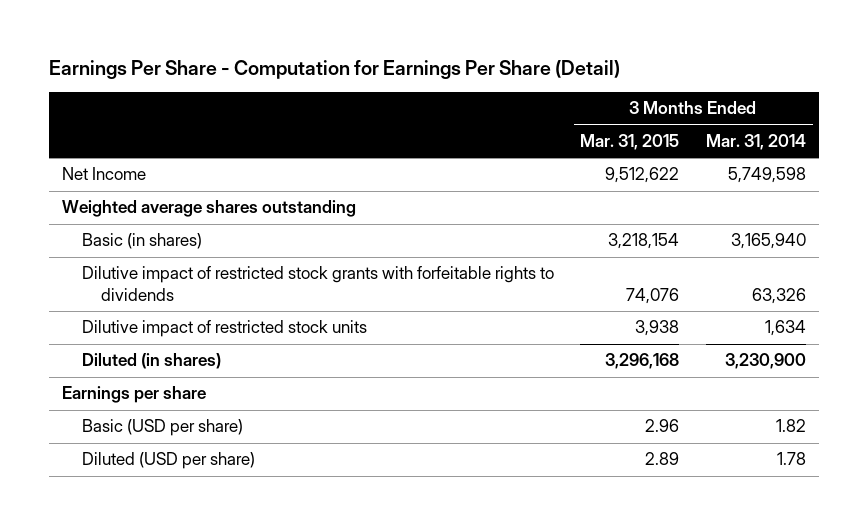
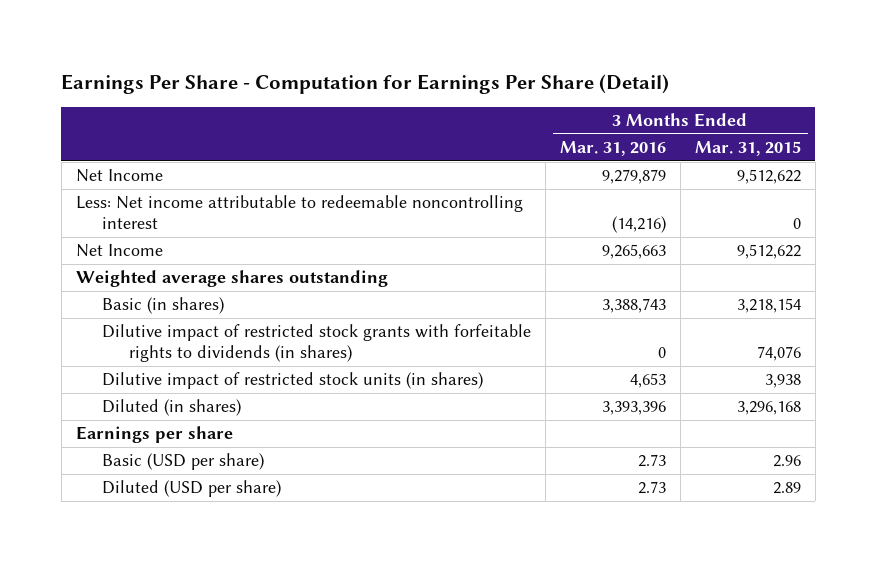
[706,133,807,150] Mar. 31, 2014 -> none
none -> [559,141,666,157] Mar. 31, 2016
none -> [75,195,523,230] Less: Net income attributable to redeemable noncontrolling interest
none -> [75,244,163,258] Net Income
[81,266,554,301] Dilutive impact of restricted stock grants with forfeitable rights to dividends -> [102,324,532,363] Dilutive impact of restricted stock grants with forfeitable rights to dividends (in shares)
[81,320,367,338] Dilutive impact of restricted stock units -> [102,372,484,390] Dilutive impact of restricted stock units (in shares)

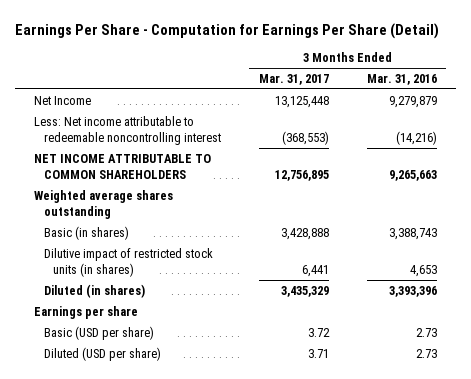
[694,141,801,157] Mar. 31, 2015 -> none
none -> [258,73,329,85] Mar. 31, 2017
[75,244,163,258] Net Income -> [34,153,212,179] NET INCOME ATTRIBUTABLE TO COMMON SHAREHOLDERS
[102,324,532,363] Dilutive impact of restricted stock grants with forfeitable rights to dividends (in shares) -> none

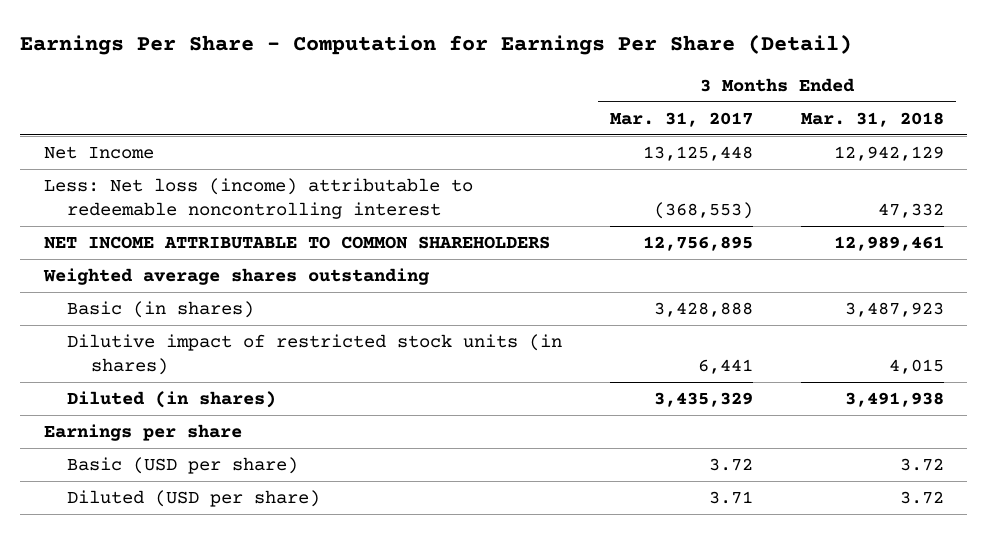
[366,73,437,85] Mar. 31, 2016 -> none
none -> [800,111,944,127] Mar. 31, 2018
[34,115,221,145] Less: Net income attributable to redeemable noncontrolling interest -> [43,177,473,220] Less: Net loss (income) attributable to redeemable noncontrolling interest

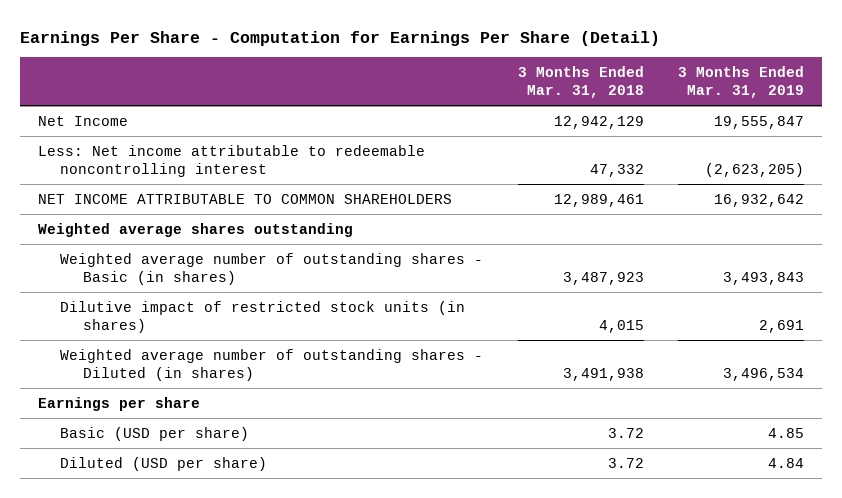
[610,111,754,127] Mar. 31, 2017 -> none
none -> [678,66,805,99] 3 Months Ended Mar. 31, 2019
[43,177,473,220] Less: Net loss (income) attributable to redeemable noncontrolling interest -> [37,144,425,177] Less: Net income attributable to redeemable noncontrolling interest
[67,300,255,318] Basic (in shares) -> [60,252,484,285] Weighted average number of outstanding shares - Basic (in shares)
[67,390,277,408] Diluted (in shares) -> [60,348,484,381] Weighted average number of outstanding shares - Diluted (in shares)

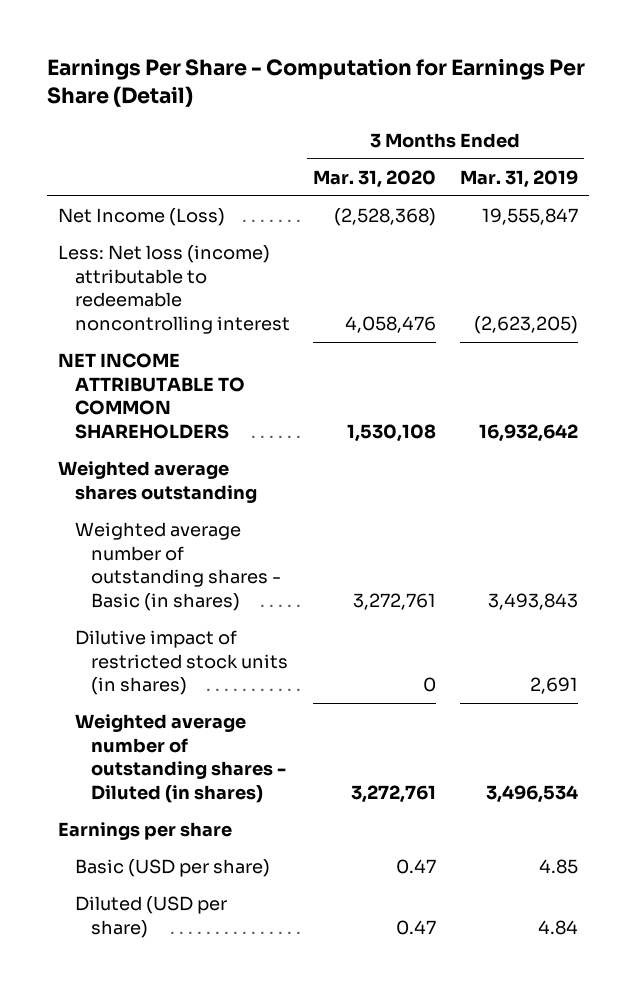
[517,66,644,99] 3 Months Ended Mar. 31, 2018 -> none
none -> [313,169,437,188] Mar. 31, 2020
[37,115,128,126] Net Income -> [58,208,226,227] Net Income (Loss)
[37,144,425,177] Less: Net income attributable to redeemable noncontrolling interest -> [58,245,290,335] Less: Net loss (income) attributable to redeemable noncontrolling interest

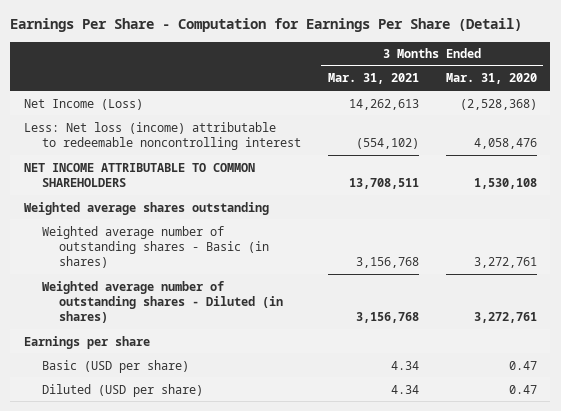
[459,169,578,188] Mar. 31, 2019 -> none
none -> [327,73,419,85] Mar. 31, 2021
[74,630,289,696] Dilutive impact of restricted stock units (in shares) -> none

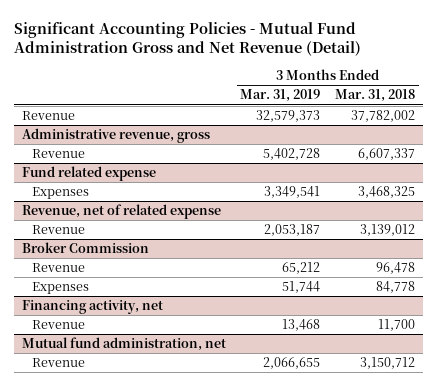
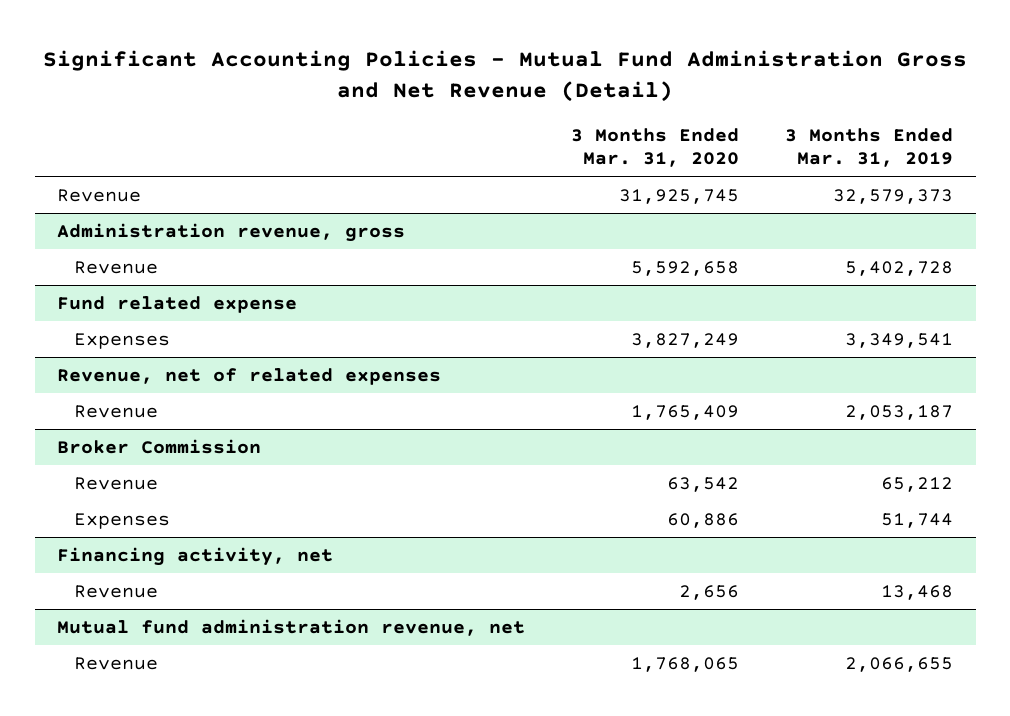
[335,89,416,103] Mar. 31, 2018 -> none
none -> [571,127,740,168] 3 Months Ended Mar. 31, 2020
[21,128,210,144] Administrative revenue, gross -> [57,222,406,242] Administration revenue, gross
[21,204,221,220] Revenue, net of related expense -> [57,367,442,385] Revenue, net of related expenses
[21,337,226,352] Mutual fund administration, net -> [57,618,526,636] Mutual fund administration revenue, net

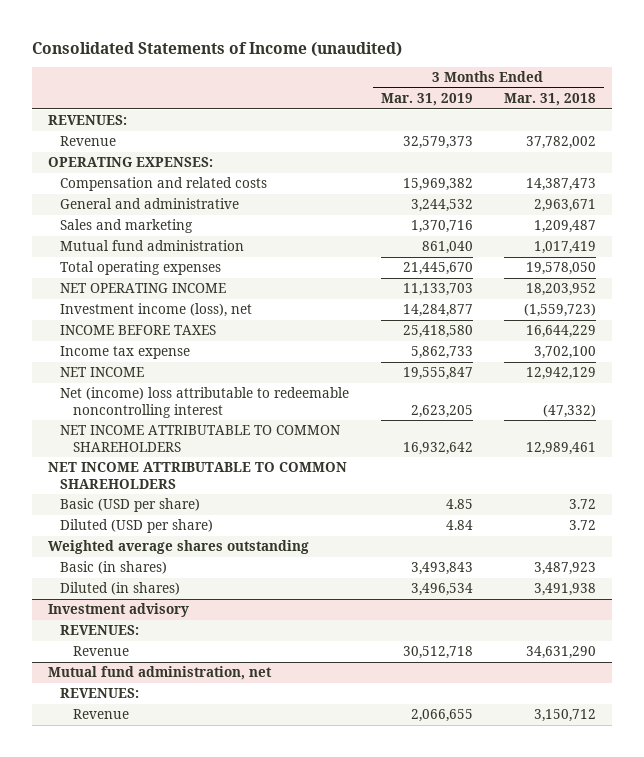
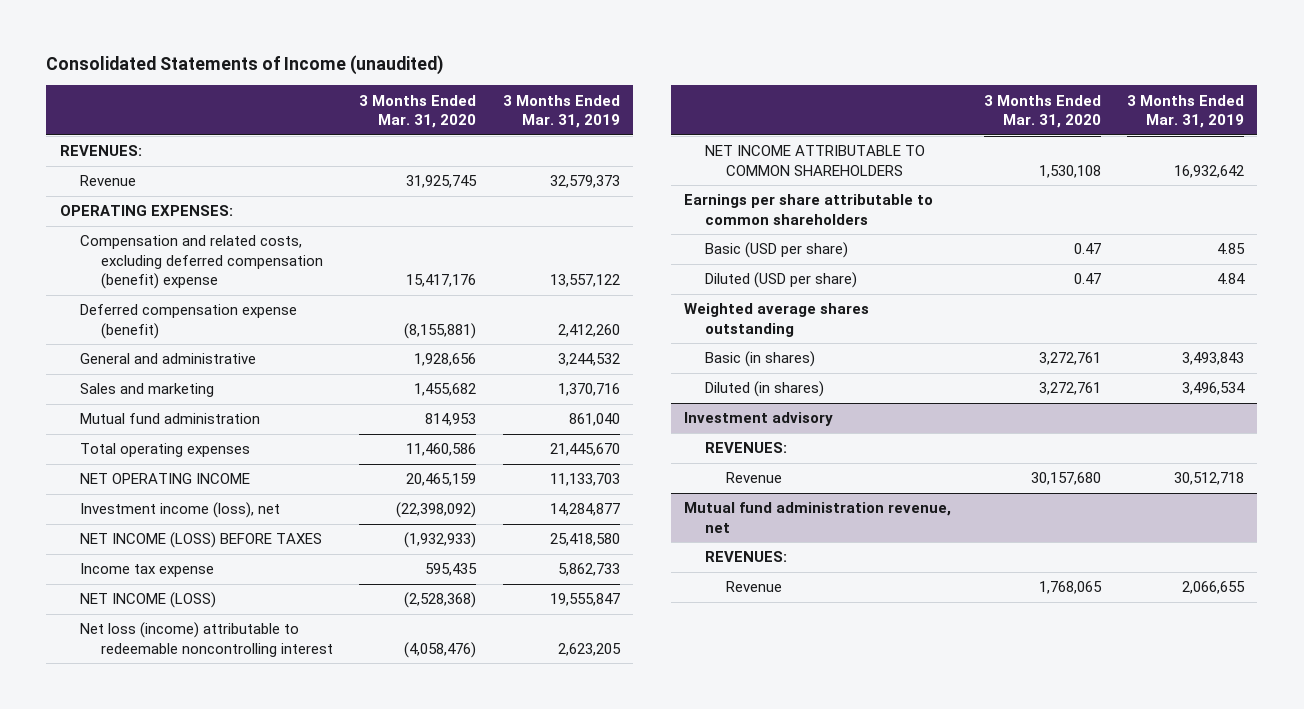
[503,93,596,107] Mar. 31, 2018 -> none
none -> [359,94,477,129] 3 Months Ended Mar. 31, 2020
[60,177,268,192] Compensation and related costs -> [80,235,323,290] Compensation and related costs, excluding deferred compensation (benefit) expense
[402,178,473,192] 15,969,382 -> [549,274,620,288] 13,557,122
none -> [80,304,298,339] Deferred compensation expense (benefit)
[60,325,217,336] INCOME BEFORE TAXES -> [80,532,323,549] NET INCOME (LOSS) BEFORE TAXES
[60,367,145,378] NET INCOME -> [80,592,217,609] NET INCOME (LOSS)
[60,387,350,418] Net (income) loss attributable to redeemable noncontrolling interest -> [80,622,333,657] Net loss (income) attributable to redeemable noncontrolling interest
[47,462,347,489] NET INCOME ATTRIBUTABLE TO COMMON SHAREHOLDERS -> [684,194,934,225] Earnings per share attributable to common shareholders
[47,666,272,681] Mutual fund administration, net -> [684,502,952,533] Mutual fund administration revenue, net

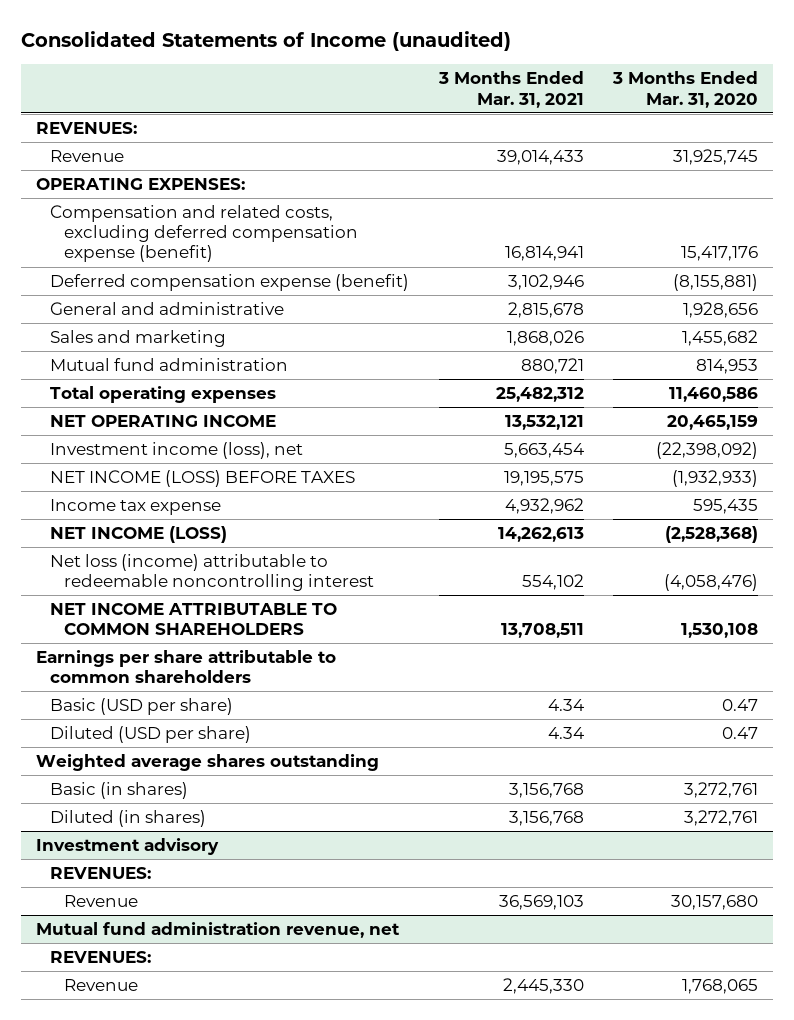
[502,94,620,129] 3 Months Ended Mar. 31, 2019 -> none
none -> [437,71,584,108] 3 Months Ended Mar. 31, 2021
[80,235,323,290] Compensation and related costs, excluding deferred compensation (benefit) expense -> [50,204,359,263] Compensation and related costs, excluding deferred compensation expense (benefit)

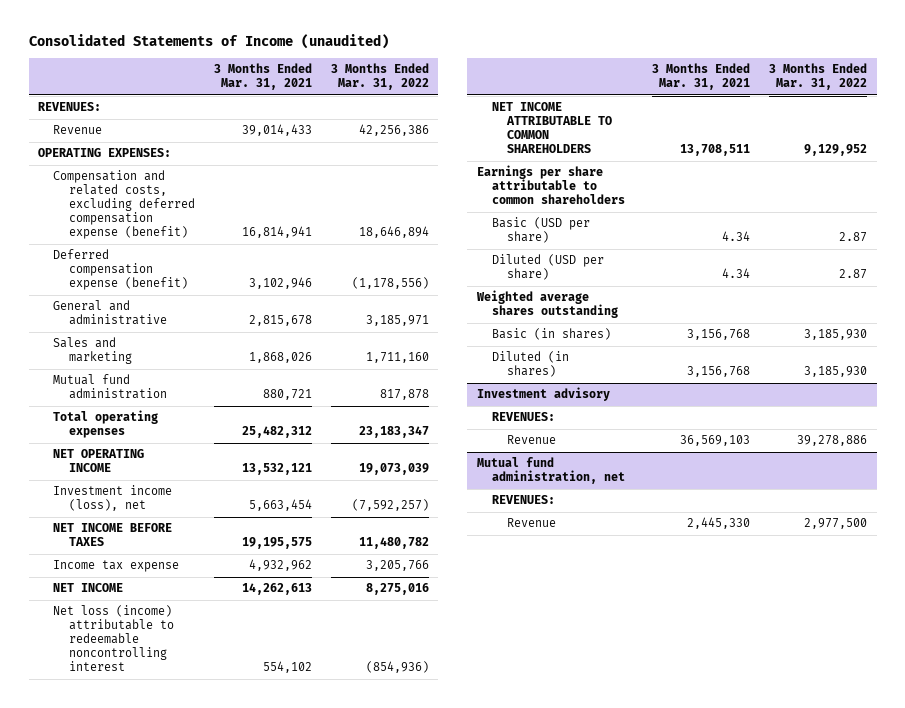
[612,71,759,108] 3 Months Ended Mar. 31, 2020 -> none
none -> [330,63,429,91] 3 Months Ended Mar. 31, 2022
[50,469,356,487] NET INCOME (LOSS) BEFORE TAXES -> [53,523,173,547] NET INCOME BEFORE TAXES
[50,525,228,543] NET INCOME (LOSS) -> [53,583,124,593] NET INCOME
[36,921,401,938] Mutual fund administration revenue, net -> [476,457,625,485] Mutual fund administration, net

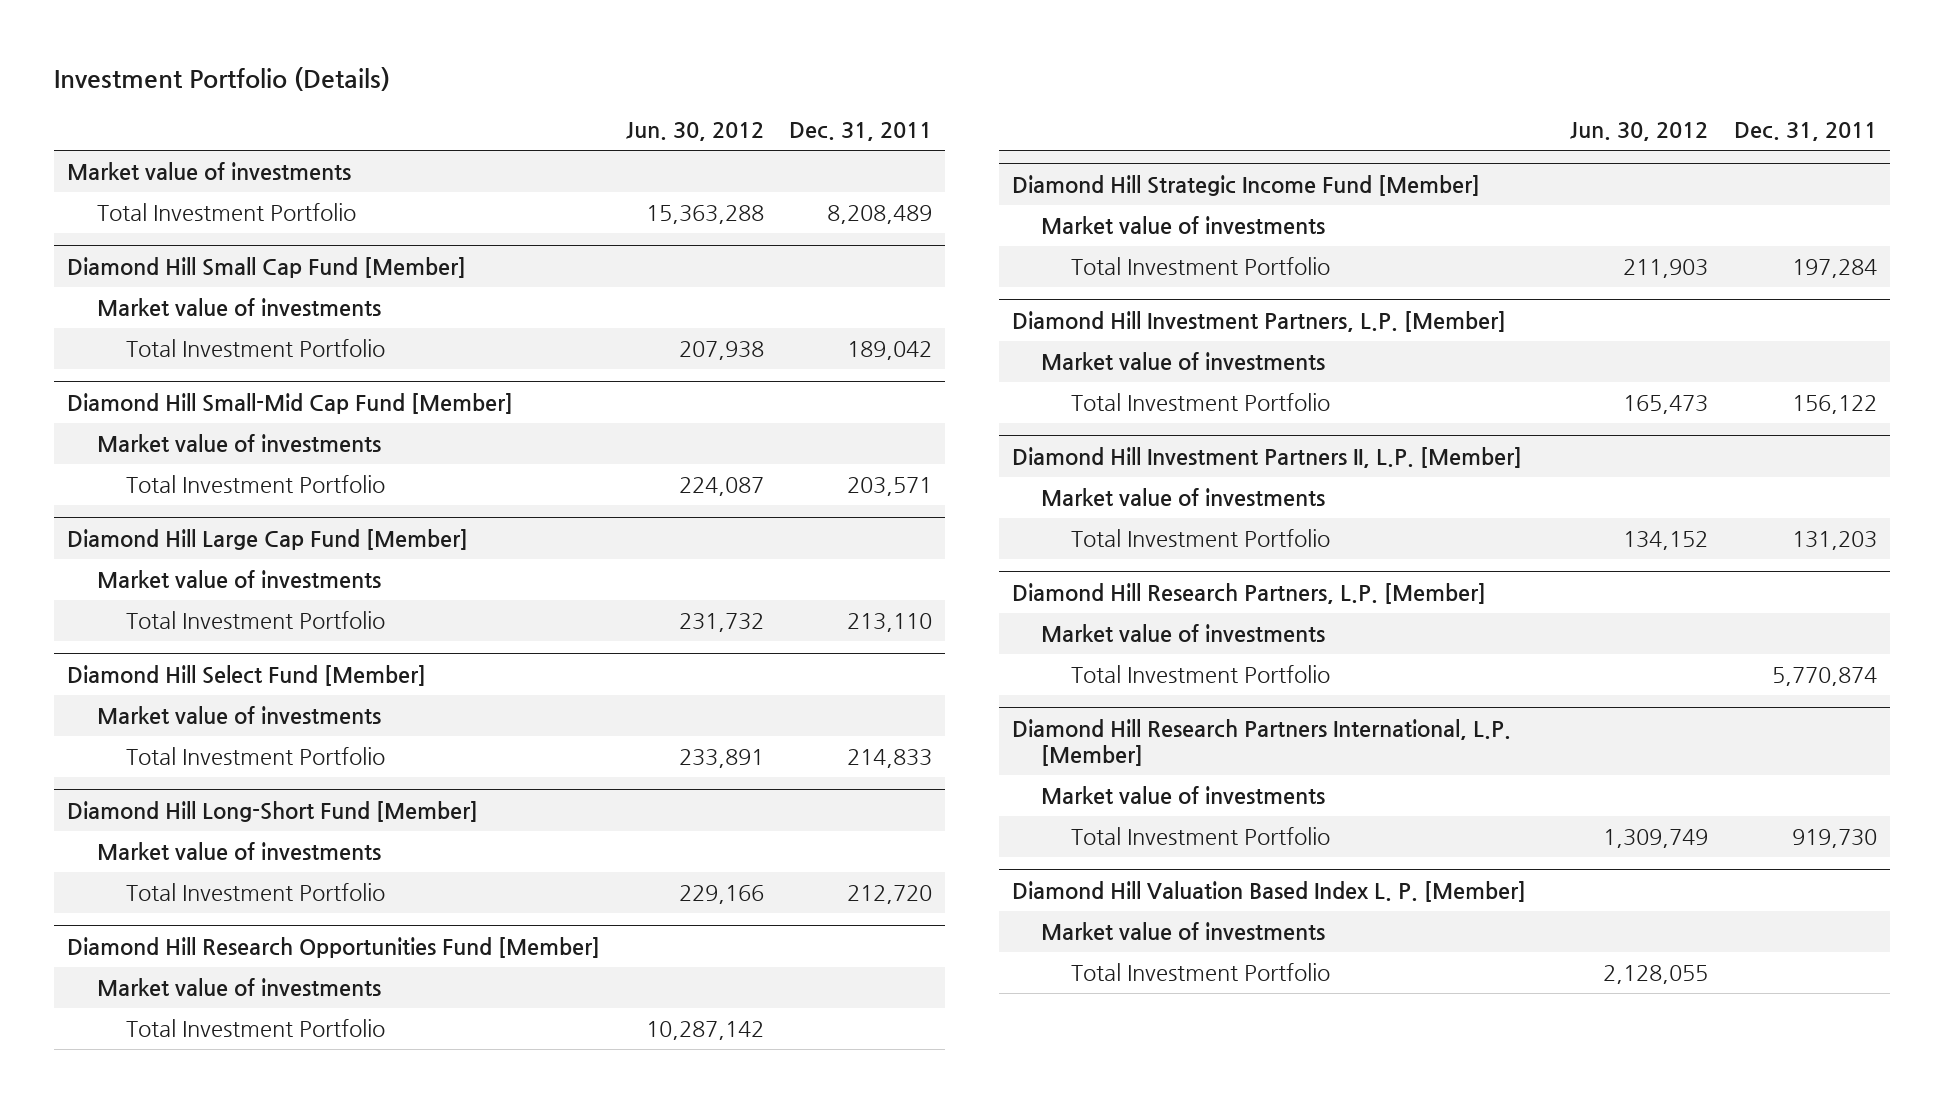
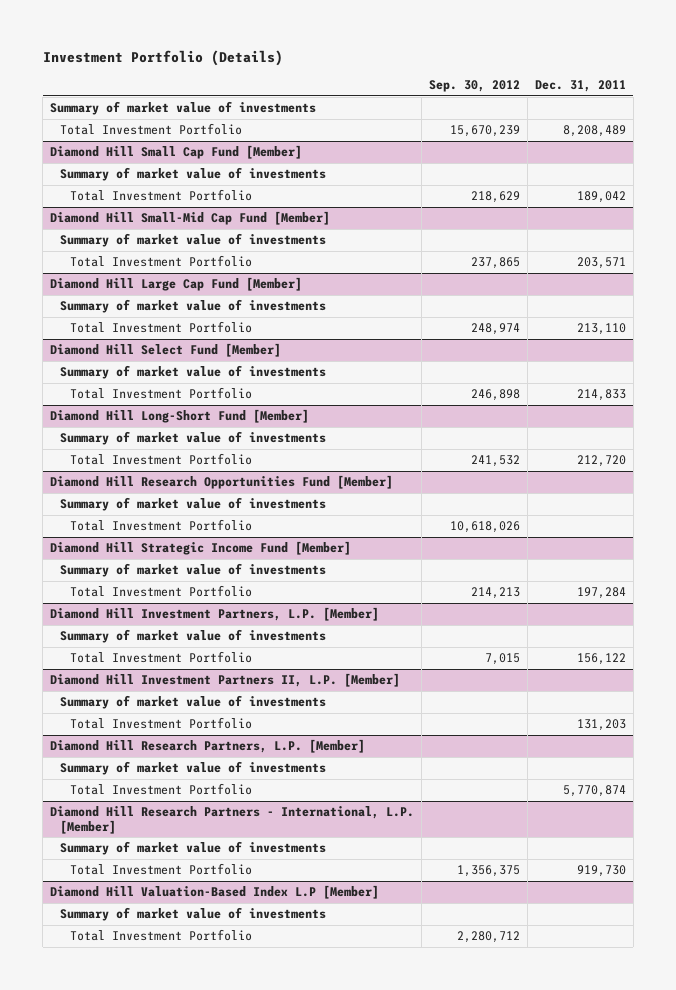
[625,121,764,141] Jun. 30, 2012 -> none
none -> [429,80,521,93] Sep. 30, 2012
[66,162,351,181] Market value of investments -> [50,101,317,116] Summary of market value of investments
[96,298,381,317] Market value of investments -> [60,167,327,182] Summary of market value of investments
[96,434,381,453] Market value of investments -> [60,233,327,248] Summary of market value of investments
[96,570,381,589] Market value of investments -> [60,299,327,314] Summary of market value of investments
[96,706,381,725] Market value of investments -> [60,365,327,380] Summary of market value of investments
[96,842,381,861] Market value of investments -> [60,431,327,446] Summary of market value of investments
[96,978,381,997] Market value of investments -> [60,497,327,512] Summary of market value of investments
[1041,216,1326,235] Market value of investments -> [60,563,327,578] Summary of market value of investments
[1041,352,1326,371] Market value of investments -> [60,629,327,644] Summary of market value of investments
[1041,488,1326,507] Market value of investments -> [60,695,327,710] Summary of market value of investments
[1041,624,1326,643] Market value of investments -> [60,761,327,776] Summary of market value of investments
[1011,719,1511,766] Diamond Hill Research Partners International, L.P. [Member] -> [50,806,415,834] Diamond Hill Research Partners - International, L.P. [Member]
[1041,786,1326,805] Market value of investments -> [60,841,327,856] Summary of market value of investments
[1011,881,1526,903] Diamond Hill Valuation Based Index L. P. [Member] -> [50,885,380,900] Diamond Hill Valuation-Based Index L.P [Member]
[1041,922,1326,941] Market value of investments -> [60,907,327,922] Summary of market value of investments

